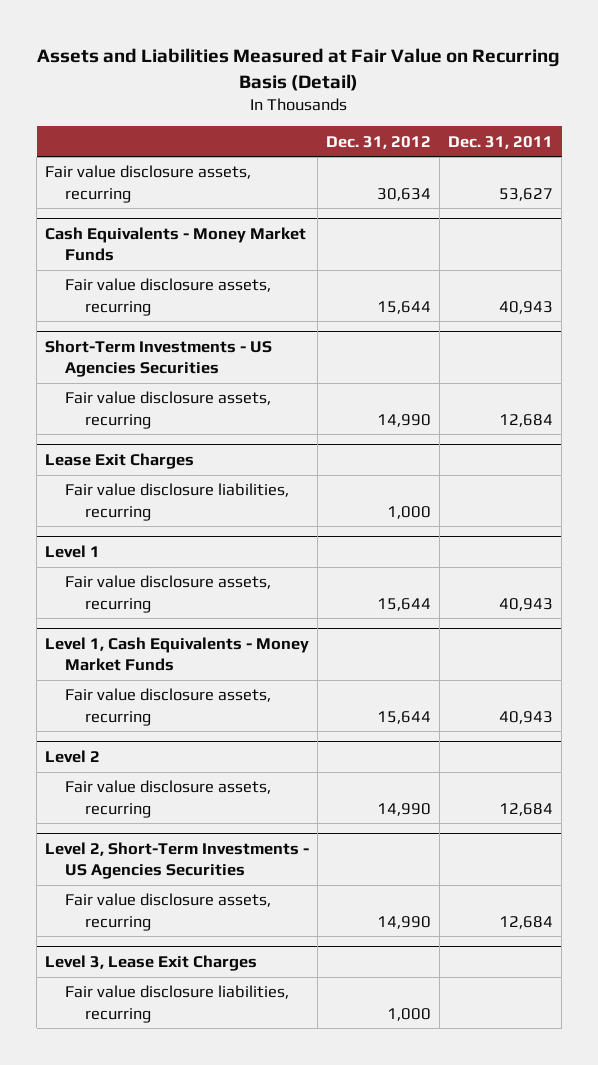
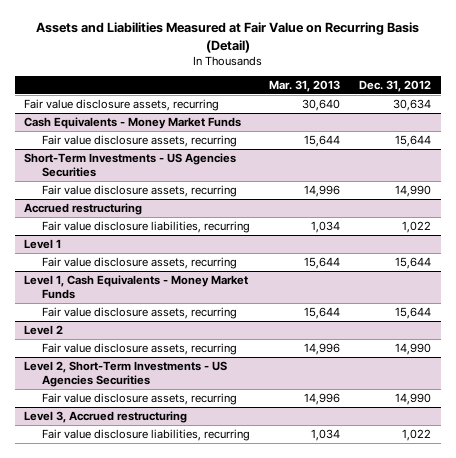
[448,135,554,149] Dec. 31, 2011 -> none
none -> [269,79,341,92] Mar. 31, 2013
[45,452,195,469] Lease Exit Charges -> none
none -> [24,202,143,215] Accrued restructuring
[387,505,432,519] 1,000 -> [402,220,432,233] 1,022
[45,954,258,971] Level 3, Lease Exit Charges -> none
none -> [24,410,188,423] Level 3, Accrued restructuring
[387,1007,432,1021] 1,000 -> [402,428,432,441] 1,022

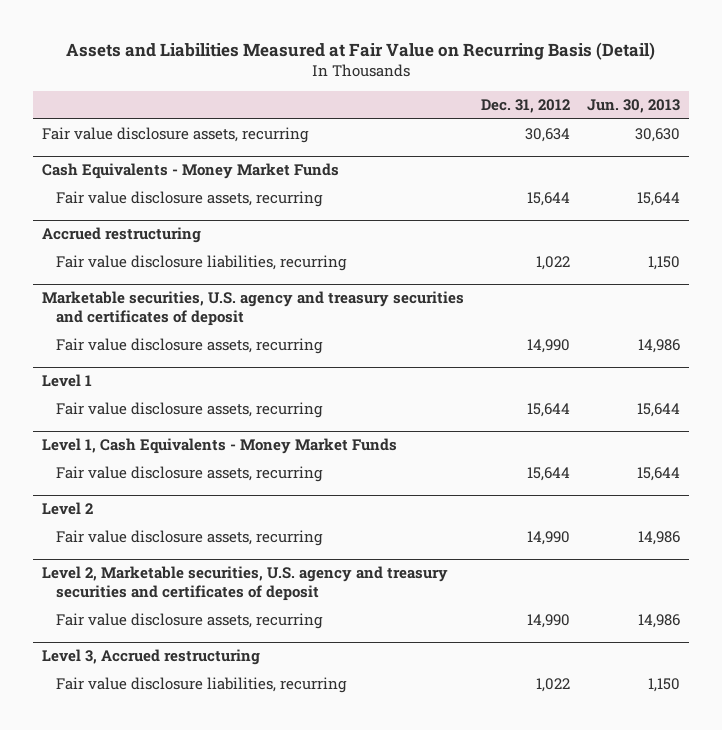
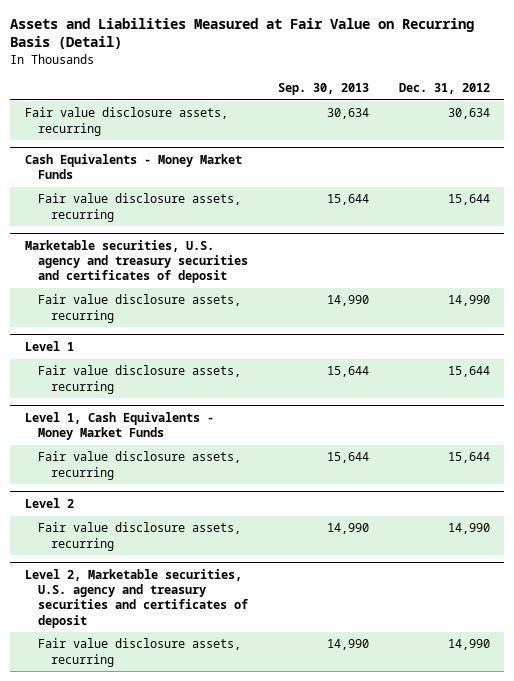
[587,99,681,114] Jun. 30, 2013 -> none
none -> [277,83,369,96] Sep. 30, 2013
[42,227,202,244] Accrued restructuring -> none
[56,255,348,272] Fair value disclosure liabilities, recurring -> none
[42,649,261,666] Level 3, Accrued restructuring -> none
[56,677,348,694] Fair value disclosure liabilities, recurring -> none

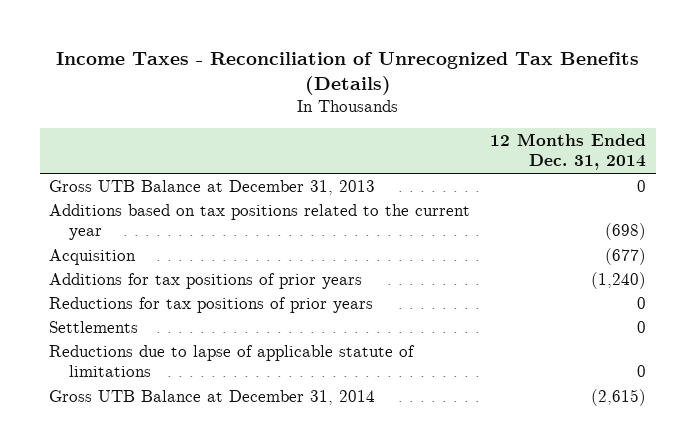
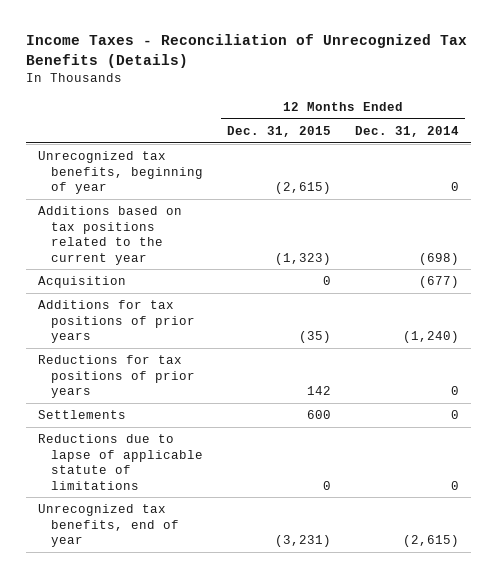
none -> [227,125,332,137] Dec. 31, 2015
[49,179,376,195] Gross UTB Balance at December 31, 2013 -> [37,151,204,195] Unrecognized tax benefits, beginning of year
[49,389,376,405] Gross UTB Balance at December 31, 2014 -> [37,504,180,548] Unrecognized tax benefits, end of year

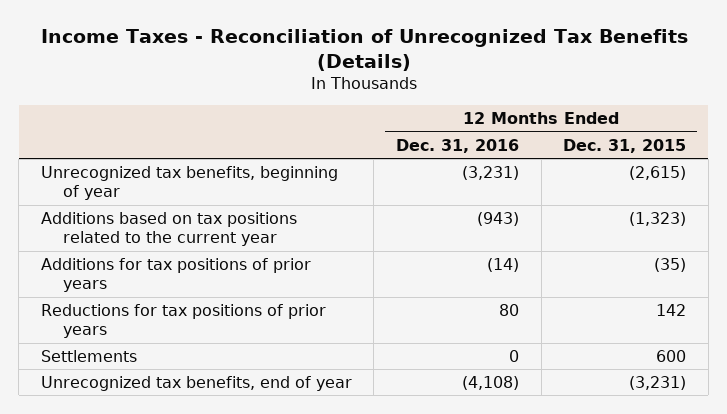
[354,125,459,137] Dec. 31, 2014 -> none
none -> [396,138,520,153] Dec. 31, 2016
[37,276,126,289] Acquisition -> none
[37,434,204,490] Reductions due to lapse of applicable statute of limitations -> none

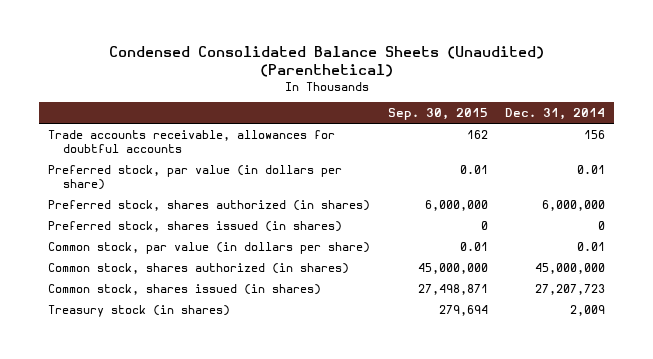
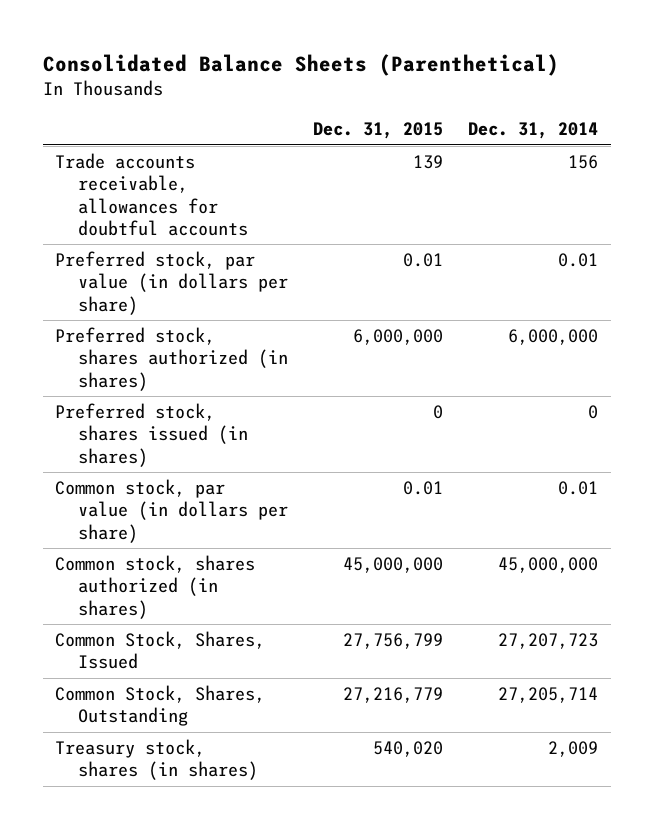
[108,46,544,78] Condensed Consolidated Balance Sheets (Unaudited) (Parenthetical) -> [42,53,559,76] Consolidated Balance Sheets (Parenthetical)
[387,108,488,121] Sep. 30, 2015 -> none
none -> [313,122,444,140] Dec. 31, 2015
[47,283,321,295] Common stock, shares issued (in shares) -> [55,631,266,670] Common Stock, Shares, Issued
none -> [55,685,266,727] Common Stock, Shares, Outstanding
[47,304,230,317] Treasury stock (in shares) -> [55,739,259,781] Treasury stock, shares (in shares)

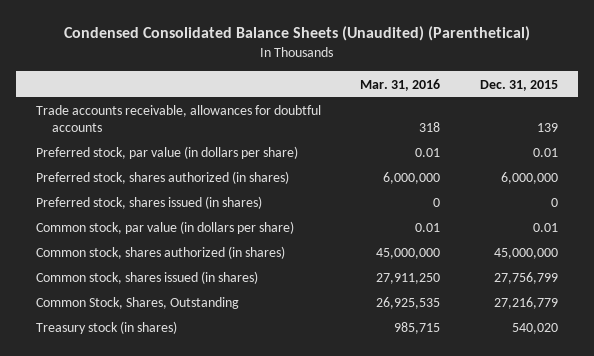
[42,53,559,76] Consolidated Balance Sheets (Parenthetical) -> [63,26,530,42] Condensed Consolidated Balance Sheets (Unaudited) (Parenthetical)
[468,122,599,140] Dec. 31, 2014 -> none
none -> [360,78,441,91] Mar. 31, 2016
[55,631,266,670] Common Stock, Shares, Issued -> [35,271,258,285] Common stock, shares issued (in shares)
[55,739,259,781] Treasury stock, shares (in shares) -> [35,321,177,335] Treasury stock (in shares)

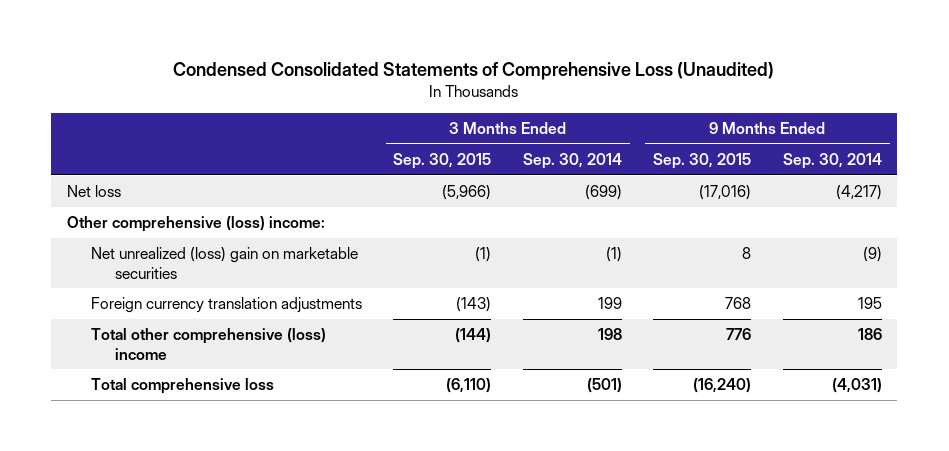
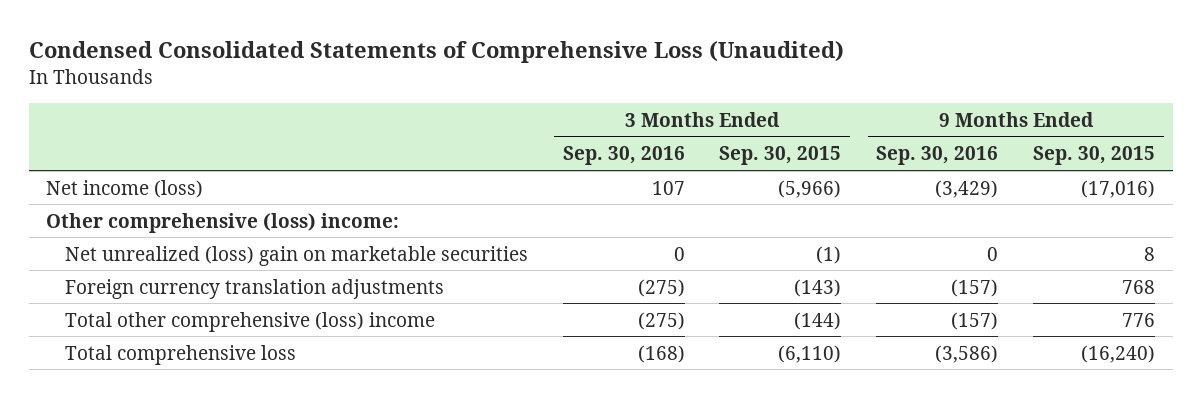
[522,152,622,169] Sep. 30, 2014 -> none
[782,152,882,169] Sep. 30, 2014 -> none
none -> [562,146,685,166] Sep. 30, 2016
none -> [876,146,999,166] Sep. 30, 2016
[66,185,121,198] Net loss -> [46,179,204,198] Net income (loss)

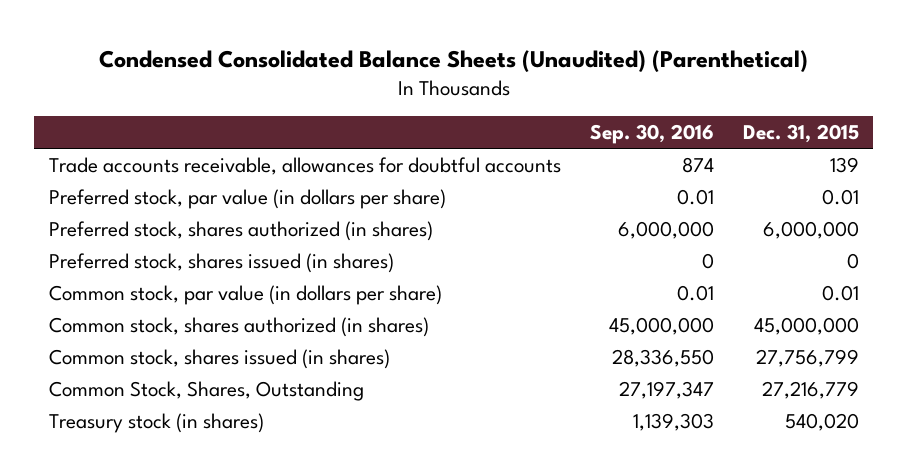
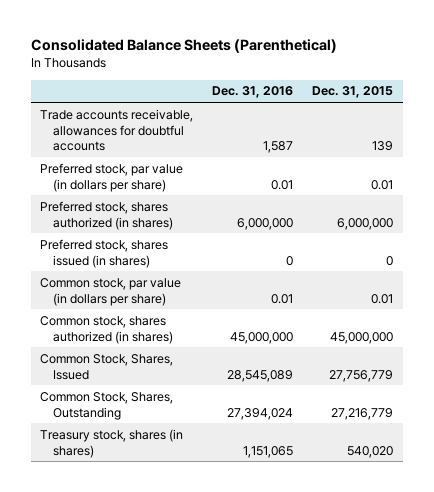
[98,49,808,72] Condensed Consolidated Balance Sheets (Unaudited) (Parenthetical) -> [30,39,337,54] Consolidated Balance Sheets (Parenthetical)
[589,124,714,145] Sep. 30, 2016 -> none
none -> [212,86,294,99] Dec. 31, 2016
[48,349,390,370] Common stock, shares issued (in shares) -> [40,353,174,380] Common Stock, Shares, Issued
[755,349,859,368] 27,756,799 -> [329,369,394,382] 27,756,779
[48,413,264,434] Treasury stock (in shares) -> [40,428,184,458] Treasury stock, shares (in shares)

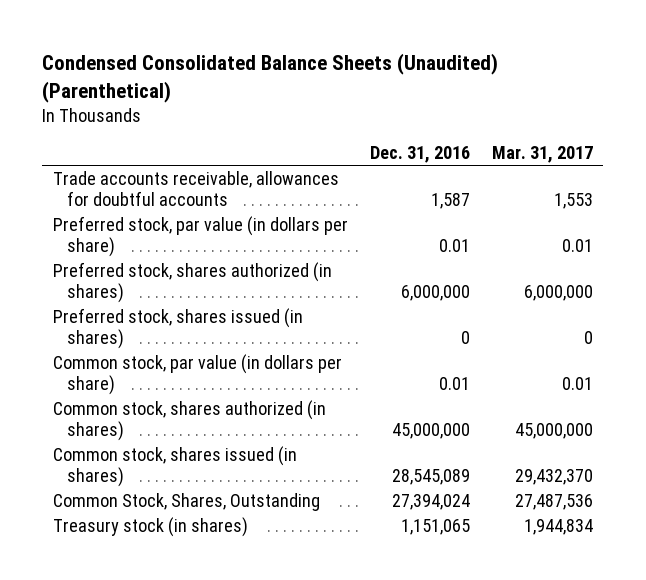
[30,39,337,54] Consolidated Balance Sheets (Parenthetical) -> [42,53,499,103] Condensed Consolidated Balance Sheets (Unaudited) (Parenthetical)
[312,86,394,99] Dec. 31, 2015 -> none
none -> [491,146,593,164] Mar. 31, 2017
[40,353,174,380] Common Stock, Shares, Issued -> [53,445,298,487] Common stock, shares issued (in shares)
[40,428,184,458] Treasury stock, shares (in shares) -> [53,516,249,537] Treasury stock (in shares)

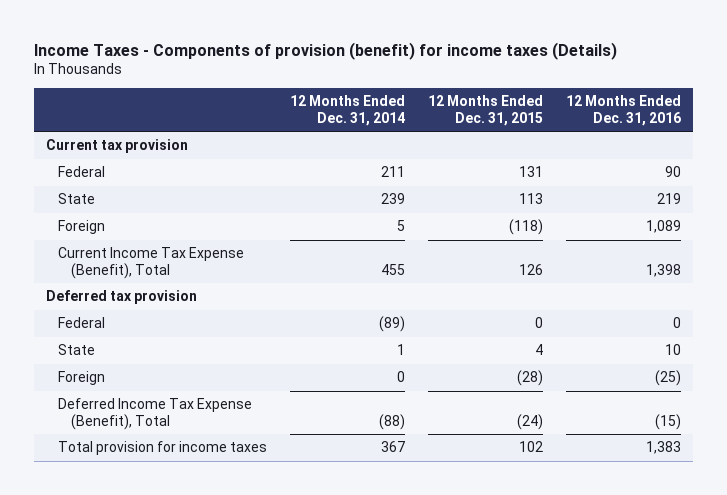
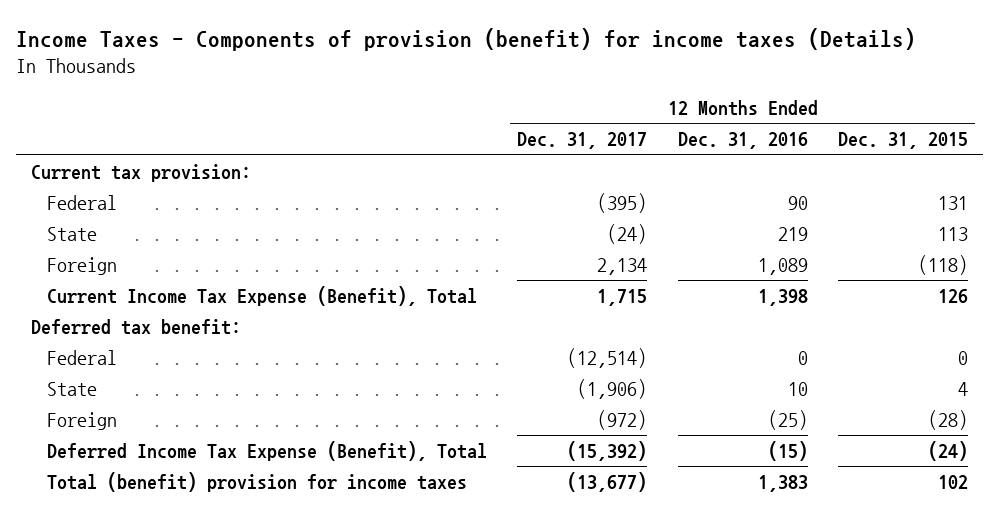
[290,95,406,126] 12 Months Ended Dec. 31, 2014 -> none
none -> [517,132,648,150] Dec. 31, 2017
[45,139,188,154] Current tax provision -> [31,163,252,182] Current tax provision:
[45,290,197,305] Deferred tax provision -> [31,318,242,335] Deferred tax benefit:
[58,441,268,456] Total provision for income taxes -> [47,471,468,492] Total (benefit) provision for income taxes

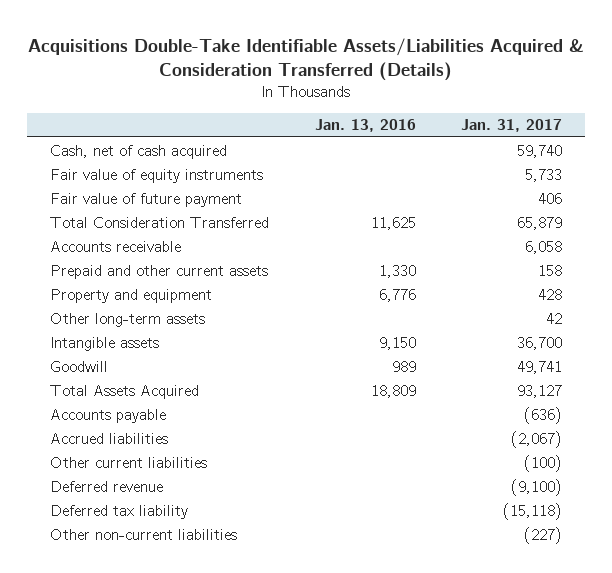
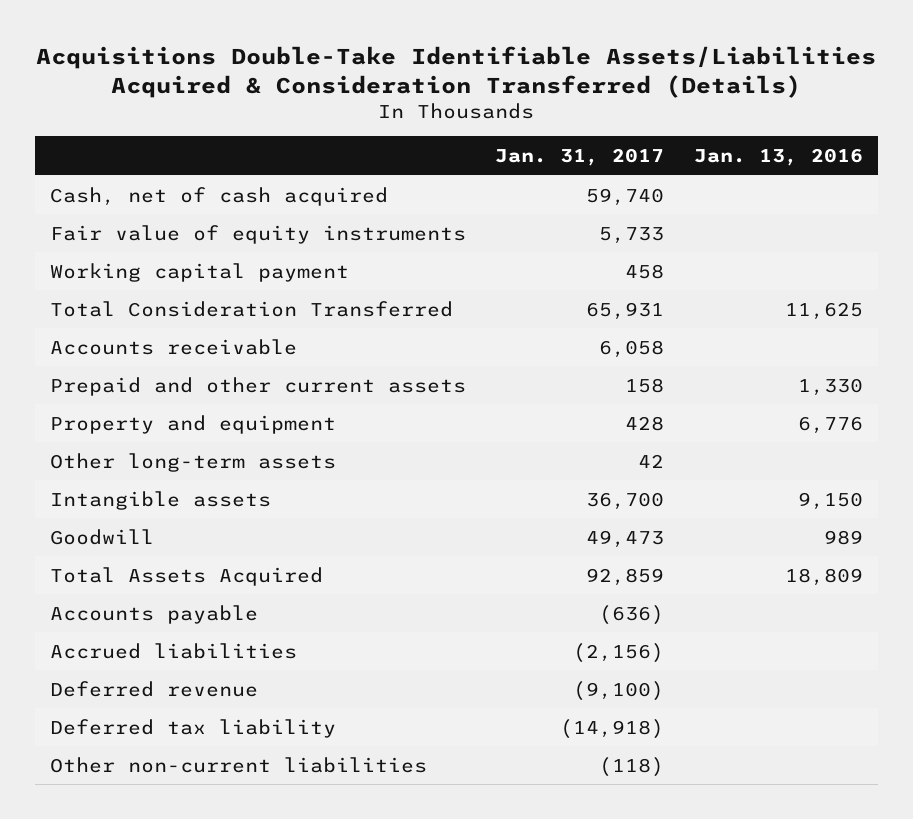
[50,192,243,207] Fair value of future payment -> none
none -> [49,262,349,282] Working capital payment
[516,216,562,230] 65,879 -> [586,301,665,320] 65,931
[516,360,562,374] 49,741 -> [586,529,665,548] 49,473
[516,384,562,398] 93,127 -> [586,567,665,586] 92,859
[50,456,208,468] Other current liabilities -> none
[510,430,562,448] (2,067) -> [573,642,665,663] (2,156)
[502,502,562,520] (15,118) -> [560,718,665,739] (14,918)
[523,526,562,544] (227) -> [599,756,665,777] (118)

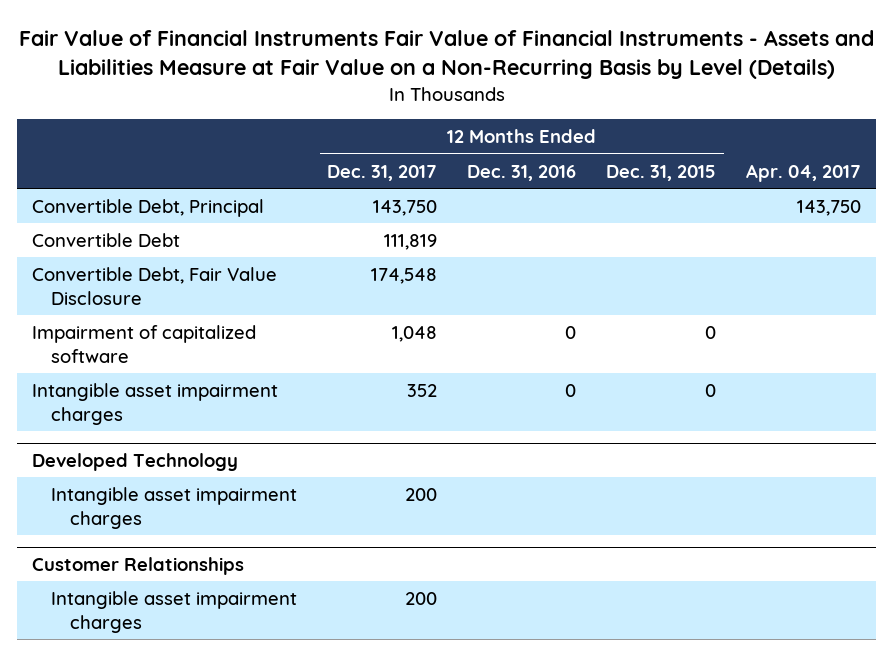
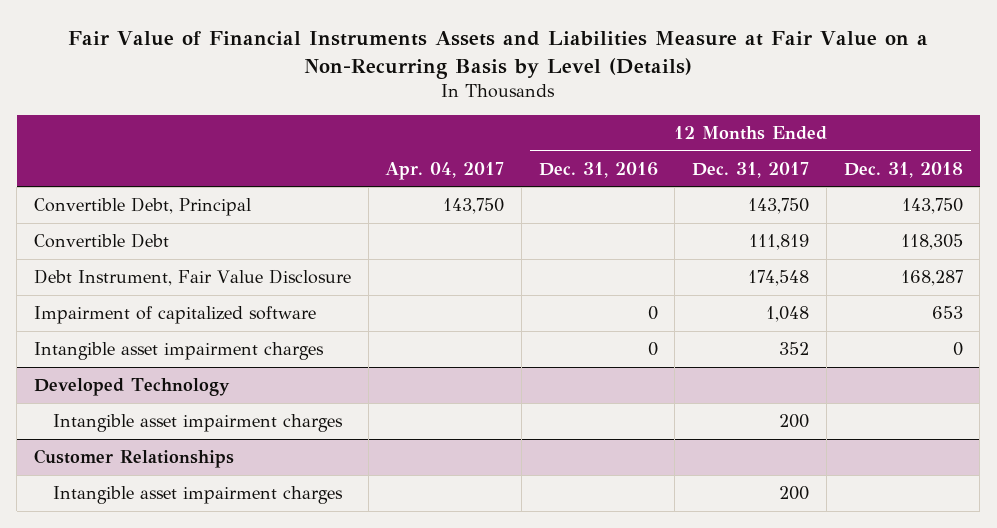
[18,30,874,80] Fair Value of Financial Instruments Fair Value of Financial Instruments - Assets and Liabilities Measure at Fair Value on a Non-Recurring Basis by Level (Details) -> [68,30,929,79] Fair Value of Financial Instruments Assets and Liabilities Measure at Fair Value on a Non-Recurring Basis by Level (Details)
[606,164,717,181] Dec. 31, 2015 -> none
none -> [843,161,963,178] Dec. 31, 2018
[32,266,278,305] Convertible Debt, Fair Value Disclosure -> [34,269,352,287] Debt Instrument, Fair Value Disclosure

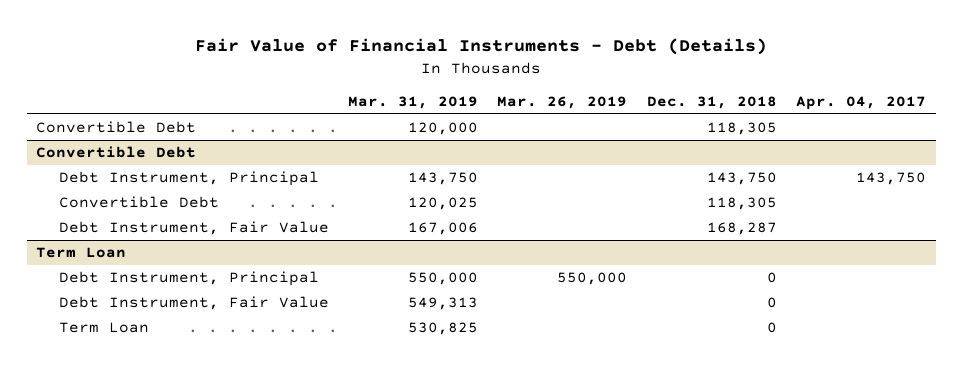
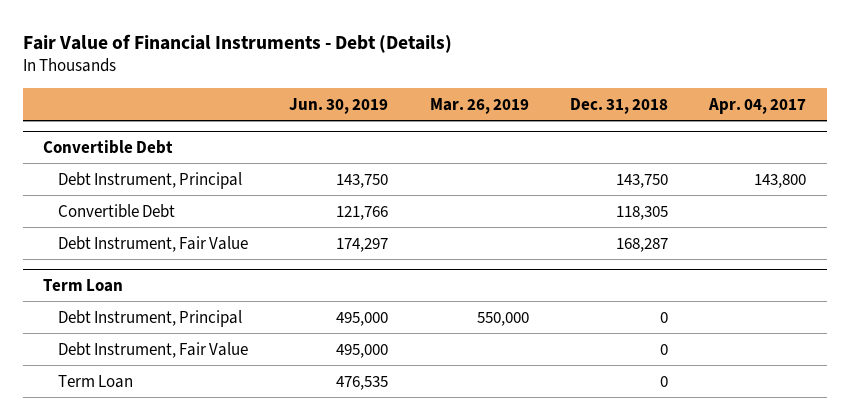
[347,96,478,110] Mar. 31, 2019 -> none
none -> [289,97,389,114] Jun. 30, 2019
[36,121,197,134] Convertible Debt -> none
[856,172,927,186] 143,750 -> [754,173,807,188] 143,800

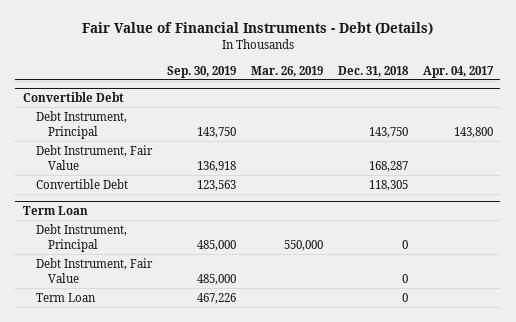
[289,97,389,114] Jun. 30, 2019 -> none
none -> [166,65,236,78] Sep. 30, 2019
[57,203,175,218] Convertible Debt -> [35,178,128,189] Convertible Debt

